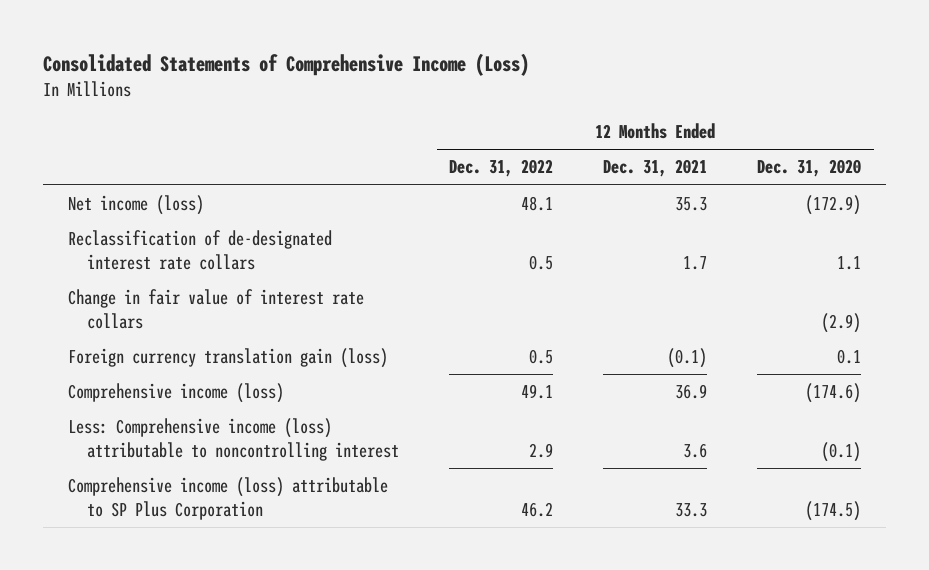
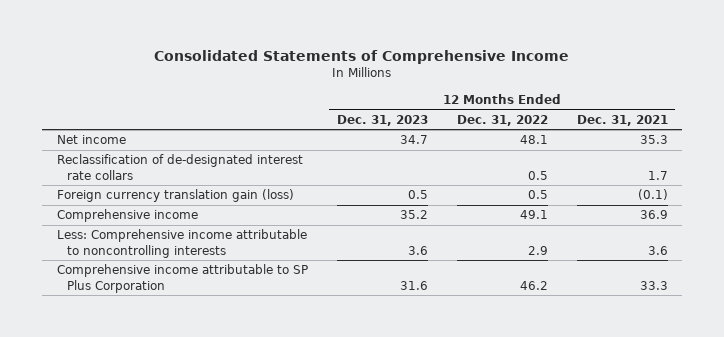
[42,53,529,77] Consolidated Statements of Comprehensive Income (Loss) -> [154,49,570,64] Consolidated Statements of Comprehensive Income
[757,159,862,178] Dec. 31, 2020 -> none
none -> [336,114,428,126] Dec. 31, 2023
[67,195,204,216] Net income (loss) -> [56,135,126,145] Net income
[67,289,364,329] Change in fair value of interest rate collars -> none
[67,383,284,404] Comprehensive income (loss) -> [56,209,198,223] Comprehensive income
[67,418,399,461] Less: Comprehensive income (loss) attributable to noncontrolling interest -> [56,229,307,258] Less: Comprehensive income attributable to noncontrolling interests
[67,477,388,520] Comprehensive income (loss) attributable to SP Plus Corporation -> [56,264,308,293] Comprehensive income attributable to SP Plus Corporation

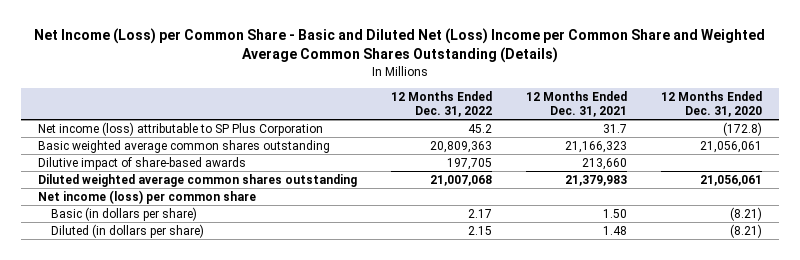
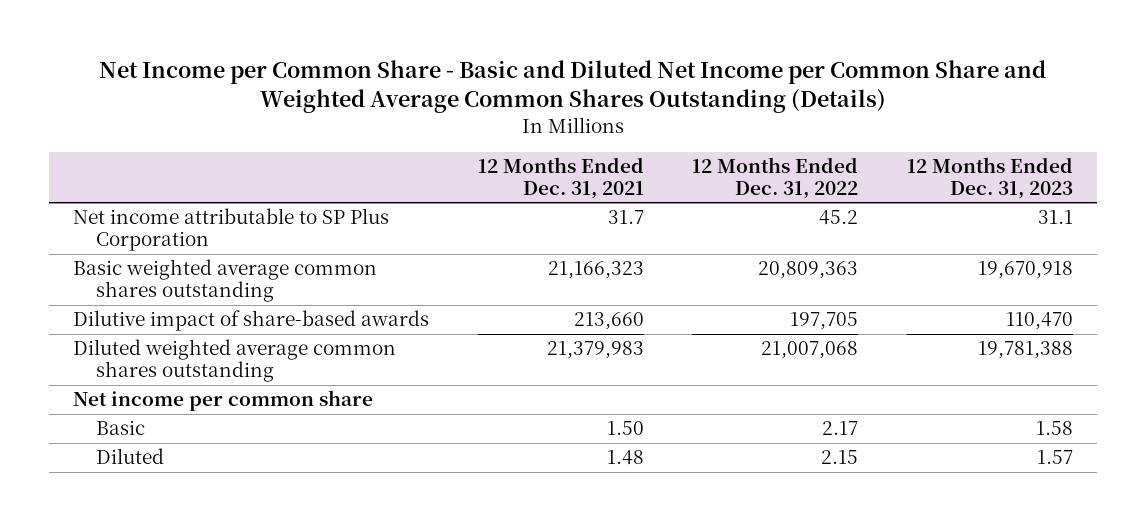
[33,28,765,64] Net Income (Loss) per Common Share - Basic and Diluted Net (Loss) Income per Common Share and Weighted Average Common Shares Outstanding (Details) -> [98,60,1046,114] Net Income per Common Share - Basic and Diluted Net Income per Common Share and Weighted Average Common Shares Outstanding (Details)
[660,90,762,117] 12 Months Ended Dec. 31, 2020 -> none
none -> [906,156,1073,199] 12 Months Ended Dec. 31, 2023
[38,121,324,136] Net income (loss) attributable to SP Plus Corporation -> [73,208,390,252] Net income attributable to SP Plus Corporation
[38,189,257,204] Net income (loss) per common share -> [73,390,374,412] Net income per common share
[51,206,198,221] Basic (in dollars per share) -> [96,420,146,436] Basic
[51,223,205,238] Diluted (in dollars per share) -> [96,448,165,465] Diluted

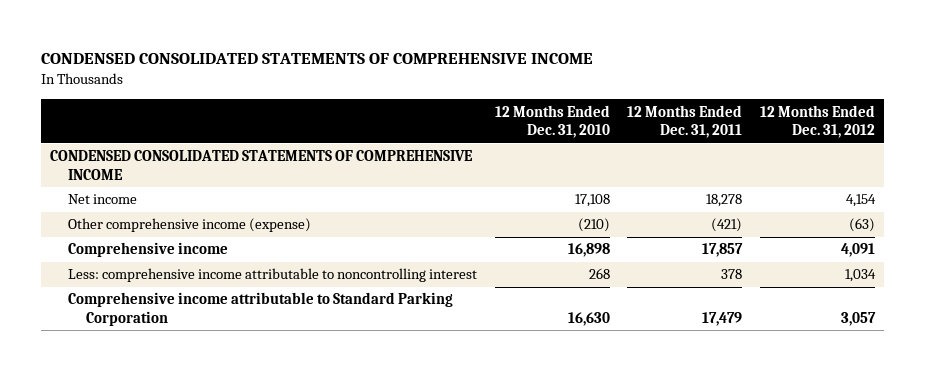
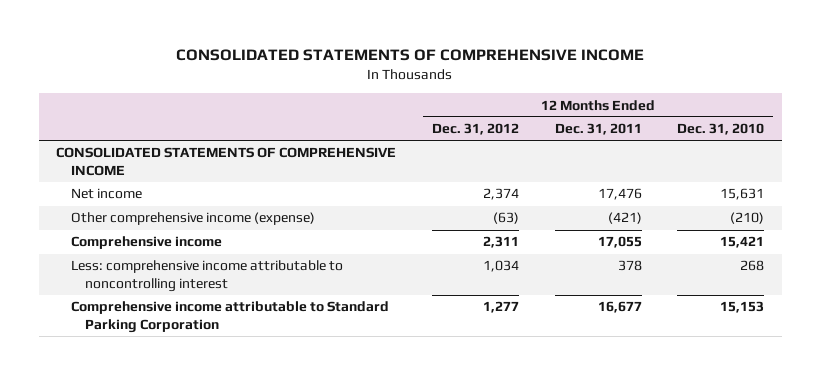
[40,53,593,65] CONDENSED CONSOLIDATED STATEMENTS OF COMPREHENSIVE INCOME -> [176,49,645,62] CONSOLIDATED STATEMENTS OF COMPREHENSIVE INCOME
[49,150,473,181] CONDENSED CONSOLIDATED STATEMENTS OF COMPREHENSIVE INCOME -> [56,147,397,176] CONSOLIDATED STATEMENTS OF COMPREHENSIVE INCOME
[574,194,610,208] 17,108 -> [720,188,765,201] 15,631
[706,194,743,208] 18,278 -> [597,188,642,201] 17,476
[846,194,877,208] 4,154 -> [482,188,519,201] 2,374
[567,243,610,258] 16,898 -> [720,236,765,249] 15,421
[702,243,744,258] 17,857 -> [597,236,642,249] 17,055
[841,243,876,258] 4,091 -> [482,236,519,249] 2,311
[567,312,610,327] 16,630 -> [720,301,765,314] 15,153
[702,312,743,327] 17,479 -> [597,301,642,314] 16,677
[841,312,877,327] 3,057 -> [482,301,519,314] 1,277

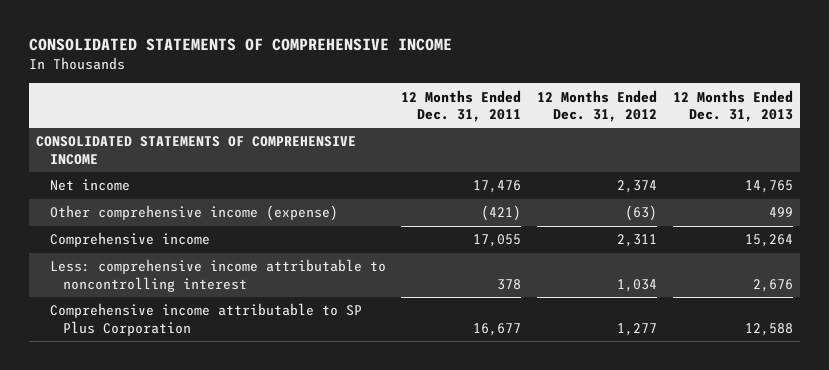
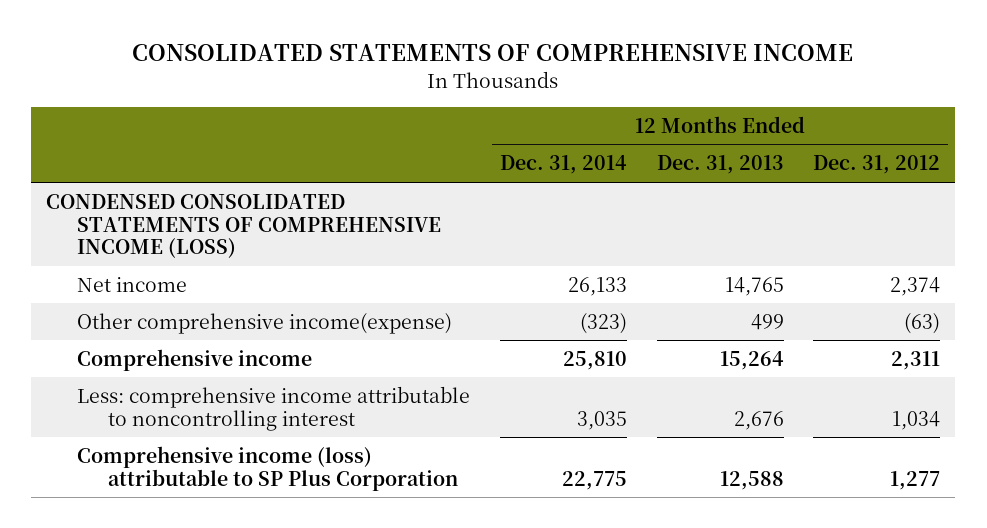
[401,89,522,123] 12 Months Ended Dec. 31, 2011 -> none
none -> [499,155,627,175] Dec. 31, 2014
[36,136,357,165] CONSOLIDATED STATEMENTS OF COMPREHENSIVE INCOME -> [46,193,442,259] CONDENSED CONSOLIDATED STATEMENTS OF COMPREHENSIVE INCOME (LOSS)
[49,205,338,222] Other comprehensive income (expense) -> [77,312,453,334] Other comprehensive income(expense)
[49,303,362,336] Comprehensive income attributable to SP Plus Corporation -> [77,445,458,491] Comprehensive income (loss) attributable to SP Plus Corporation

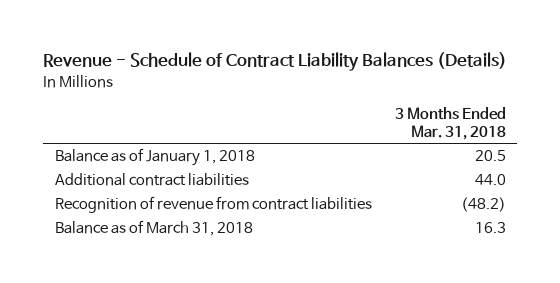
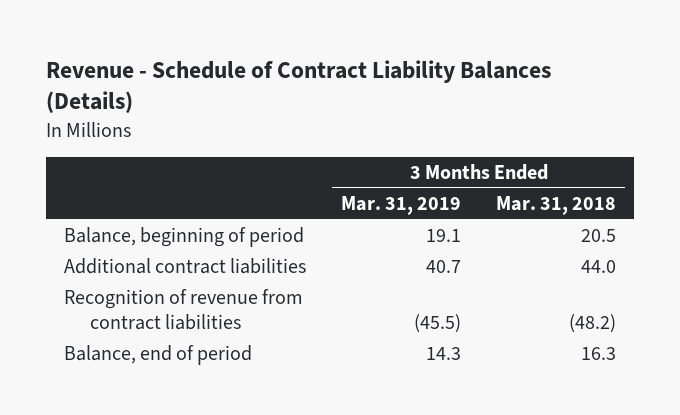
none -> [341,195,462,215] Mar. 31, 2019
[54,148,255,167] Balance as of January 1, 2018 -> none
none -> [64,227,305,248] Balance, beginning of period
[54,220,253,237] Balance as of March 31, 2018 -> [64,345,253,366] Balance, end of period

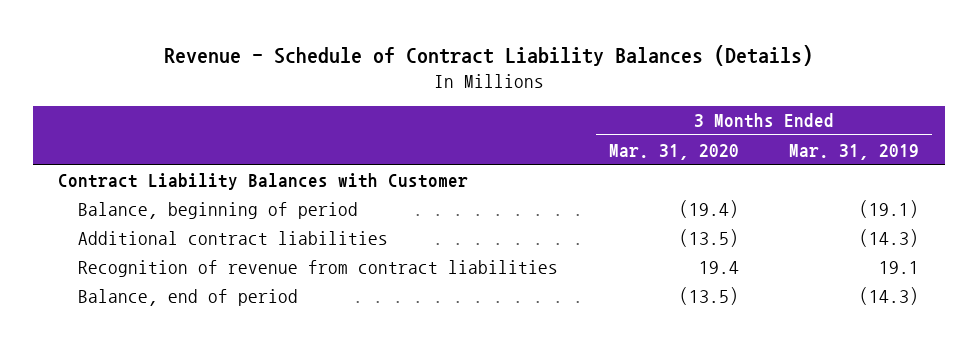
[496,195,617,215] Mar. 31, 2018 -> none
none -> [608,143,739,160] Mar. 31, 2020
none -> [58,172,469,190] Contract Liability Balances with Customer
[426,229,462,243] 19.1 -> [859,199,920,218] (19.1)
[426,260,462,274] 40.7 -> [859,228,920,247] (14.3)
[414,313,462,333] (45.5) -> [879,260,920,274] 19.1
[426,347,462,361] 14.3 -> [859,286,920,305] (14.3)

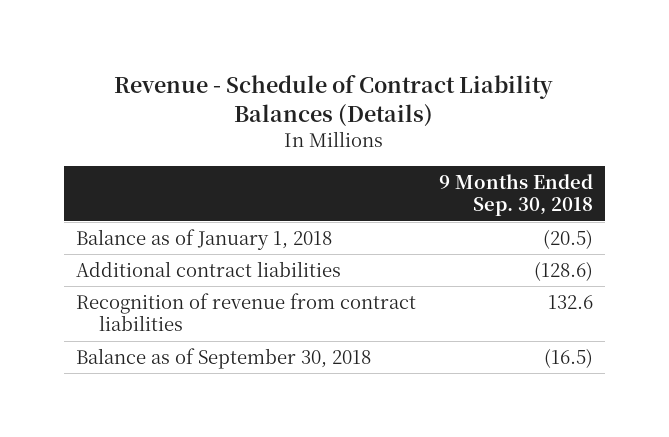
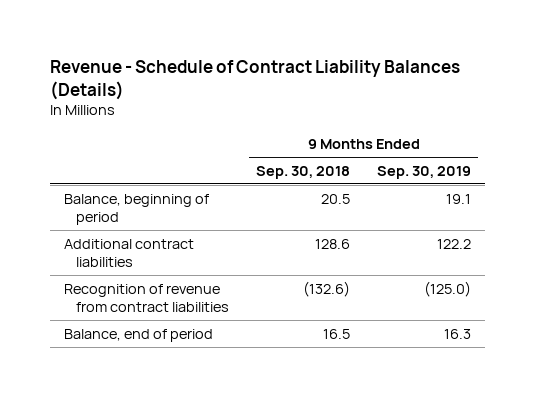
none -> [377,165,472,179] Sep. 30, 2019
[75,229,332,251] Balance as of January 1, 2018 -> [63,193,209,225] Balance, beginning of period
[543,229,594,250] (20.5) -> [321,193,351,204] 20.5
[534,261,594,282] (128.6) -> [315,238,351,249] 128.6
[548,295,594,310] 132.6 -> [303,280,351,297] (132.6)
[75,348,371,370] Balance as of September 30, 2018 -> [63,328,213,342] Balance, end of period
[544,348,594,369] (16.5) -> [323,328,351,339] 16.5

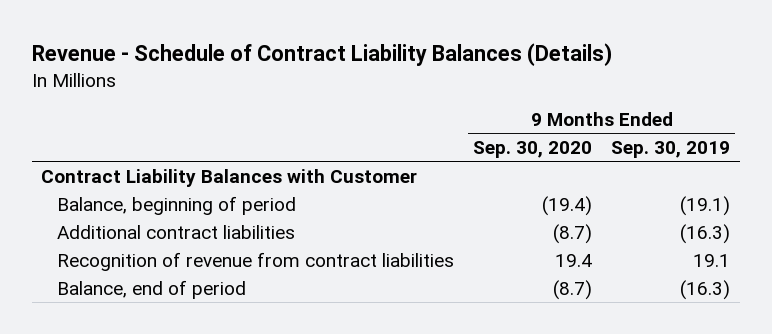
[256,165,351,179] Sep. 30, 2018 -> none
none -> [473,141,593,159] Sep. 30, 2020
none -> [41,168,418,187] Contract Liability Balances with Customer
[446,193,472,204] 19.1 -> [680,195,731,216] (19.1)
[437,238,472,249] 122.2 -> [680,223,731,244] (16.3)
[424,280,472,297] (125.0) -> [693,253,731,267] 19.1
[444,328,472,339] 16.3 -> [680,279,731,300] (16.3)

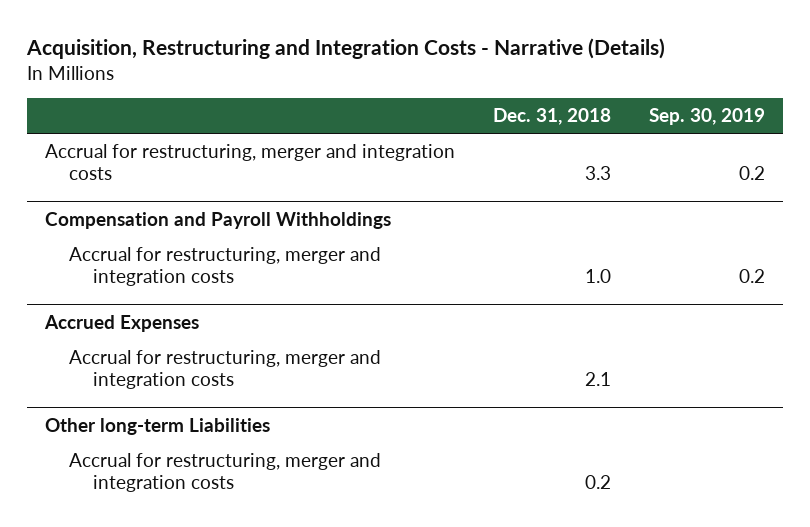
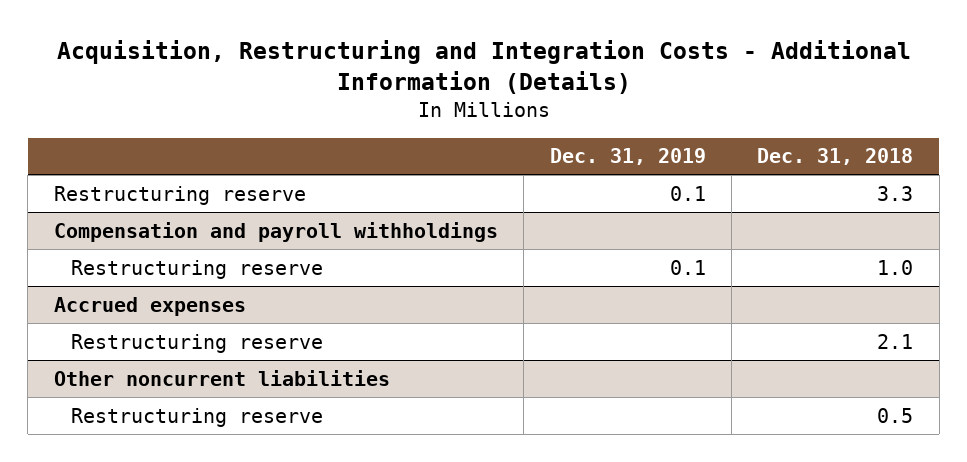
[25,38,665,60] Acquisition, Restructuring and Integration Costs - Narrative (Details) -> [56,39,911,95] Acquisition, Restructuring and Integration Costs - Additional Information (Details)
[648,108,765,126] Sep. 30, 2019 -> none
none -> [549,148,706,166] Dec. 31, 2019
[69,453,382,492] Accrual for restructuring, merger and integration costs -> none
[45,144,456,180] Accrual for restructuring, merger and integration costs -> [53,185,306,205] Restructuring reserve
[45,212,392,230] Compensation and Payroll Withholdings -> [53,221,498,242] Compensation and payroll withholdings
[69,247,382,286] Accrual for restructuring, merger and integration costs -> [71,259,324,279] Restructuring reserve
[44,315,200,333] Accrued Expenses -> [53,296,246,316] Accrued expenses
[69,350,382,389] Accrual for restructuring, merger and integration costs -> [71,333,324,353] Restructuring reserve
[45,418,271,436] Other long-term Liabilities -> [53,369,390,386] Other noncurrent liabilities
none -> [71,407,324,427] Restructuring reserve

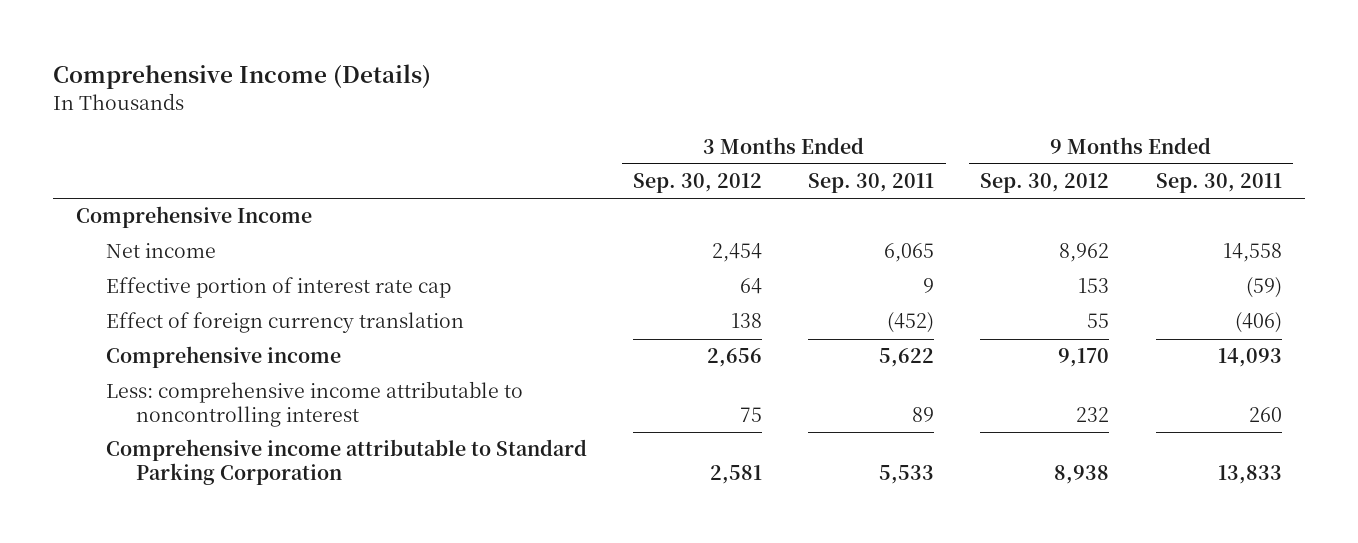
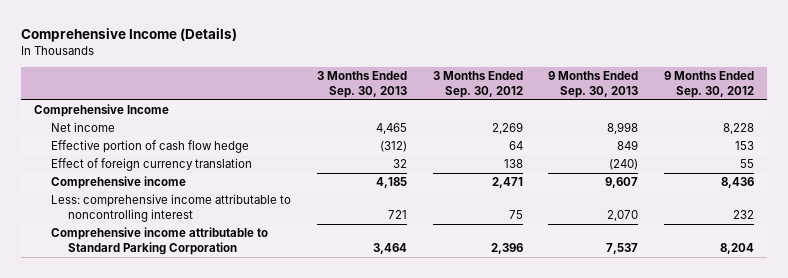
[808,173,935,194] Sep. 30, 2011 -> none
[1155,173,1282,194] Sep. 30, 2011 -> none
none -> [316,71,407,98] 3 Months Ended Sep. 30, 2013
none -> [548,71,639,98] 9 Months Ended Sep. 30, 2013
[712,243,763,263] 2,454 -> [491,122,523,135] 2,269
[1059,243,1110,263] 8,962 -> [722,123,754,135] 8,228
[105,277,451,299] Effective portion of interest rate cap -> [51,140,250,154] Effective portion of cash flow hedge
[707,348,763,368] 2,656 -> [491,177,523,189] 2,471
[1058,348,1110,368] 9,170 -> [720,177,754,189] 8,436
[710,464,763,484] 2,581 -> [490,242,523,254] 2,396
[1054,464,1110,484] 8,938 -> [719,242,754,254] 8,204

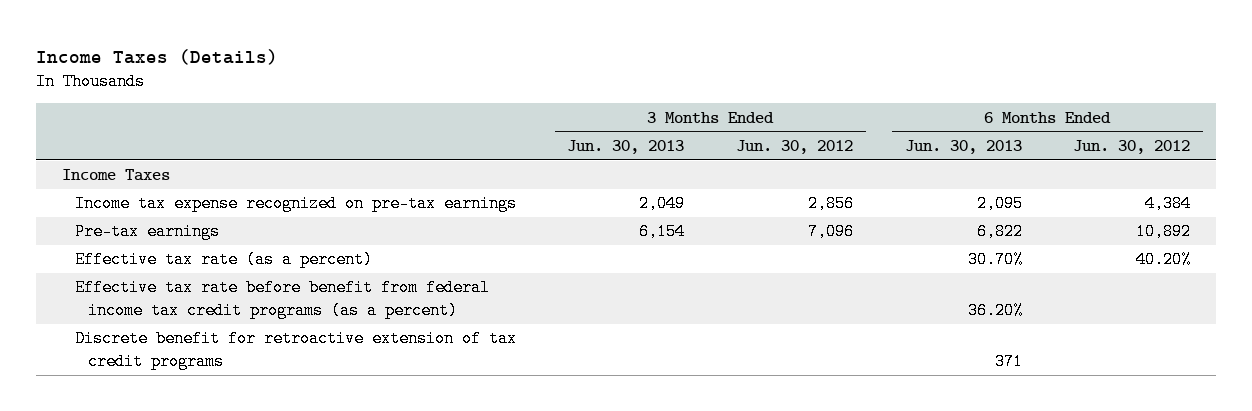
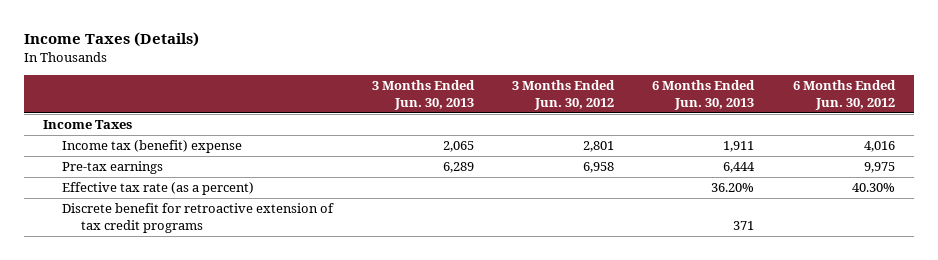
[74,279,490,319] Effective tax rate before benefit from federal income tax credit programs (as a percent) -> none
[74,195,517,213] Income tax expense recognized on pre-tax earnings -> [62,140,243,154] Income tax (benefit) expense
[639,195,686,213] 2,049 -> [442,141,474,153] 2,065
[808,195,855,213] 2,856 -> [583,141,615,153] 2,801
[976,195,1023,213] 2,095 -> [723,141,755,153] 1,911
[1145,195,1192,213] 4,384 -> [863,141,895,153] 4,016
[639,223,686,241] 6,154 -> [442,162,474,174] 6,289
[808,223,855,241] 7,096 -> [583,162,615,174] 6,958
[976,223,1023,241] 6,822 -> [723,162,756,174] 6,444
[1136,223,1192,241] 10,892 -> [863,162,895,174] 9,975
[967,251,1023,269] 30.70% -> [711,183,755,193] 36.20%
[1136,251,1192,269] 40.20% -> [851,183,895,193] 40.30%

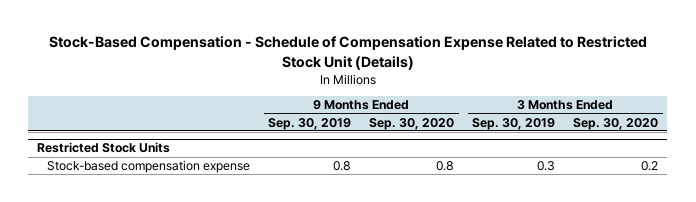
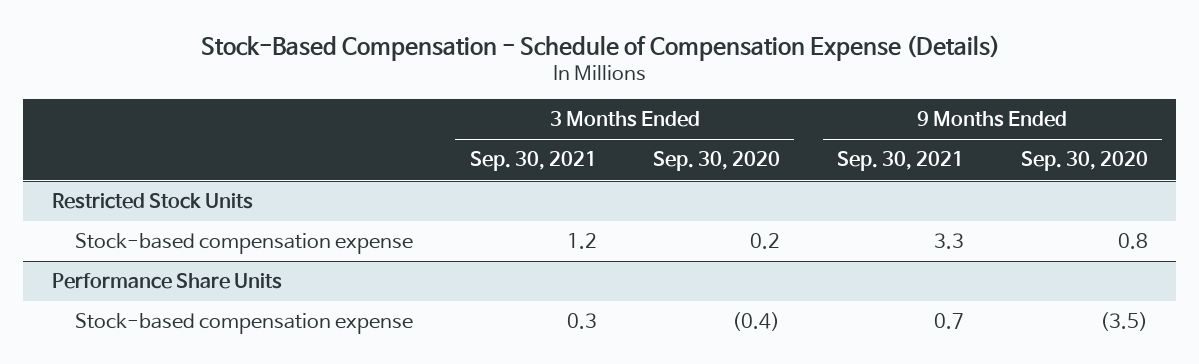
[48,36,647,70] Stock-Based Compensation - Schedule of Compensation Expense Related to Restricted Stock Unit (Details) -> [200,34,1000,61] Stock-Based Compensation - Schedule of Compensation Expense (Details)
[268,117,352,130] Sep. 30, 2019 -> none
[472,117,556,130] Sep. 30, 2019 -> none
none -> [469,151,597,172] Sep. 30, 2021
none -> [836,151,964,172] Sep. 30, 2021
none -> [51,273,282,290] Performance Share Units
none -> [74,313,413,335] Stock-based compensation expense

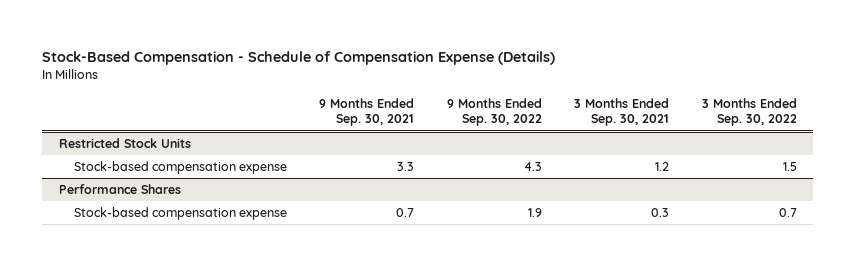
[653,151,781,172] Sep. 30, 2020 -> none
[1020,151,1148,172] Sep. 30, 2020 -> none
none -> [446,98,542,127] 9 Months Ended Sep. 30, 2022
none -> [701,98,797,127] 3 Months Ended Sep. 30, 2022
[51,273,282,290] Performance Share Units -> [58,184,181,195] Performance Shares

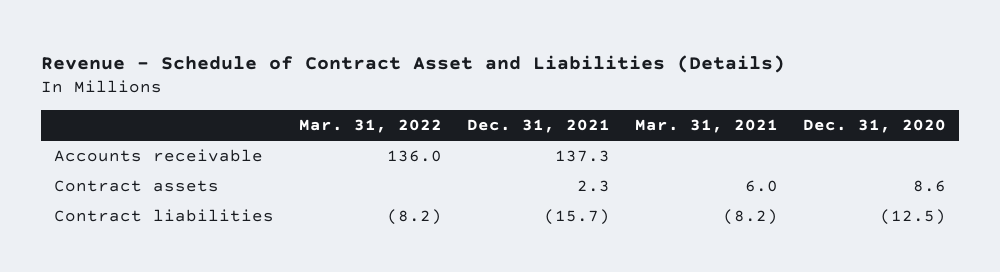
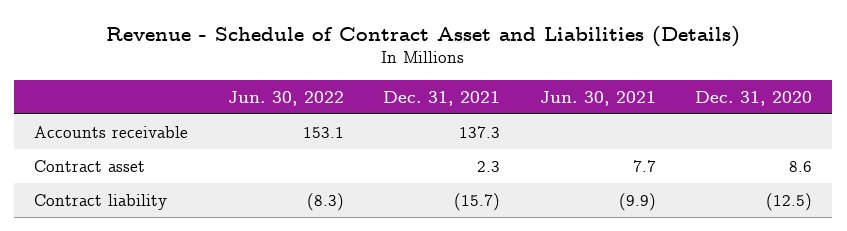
[298,119,442,134] Mar. 31, 2022 -> none
[635,119,779,134] Mar. 31, 2021 -> none
none -> [227,90,344,106] Jun. 30, 2022
none -> [539,90,656,106] Jun. 30, 2021
[53,180,219,193] Contract assets -> [34,159,146,172] Contract asset
[53,209,274,223] Contract liabilities -> [34,193,168,210] Contract liability

